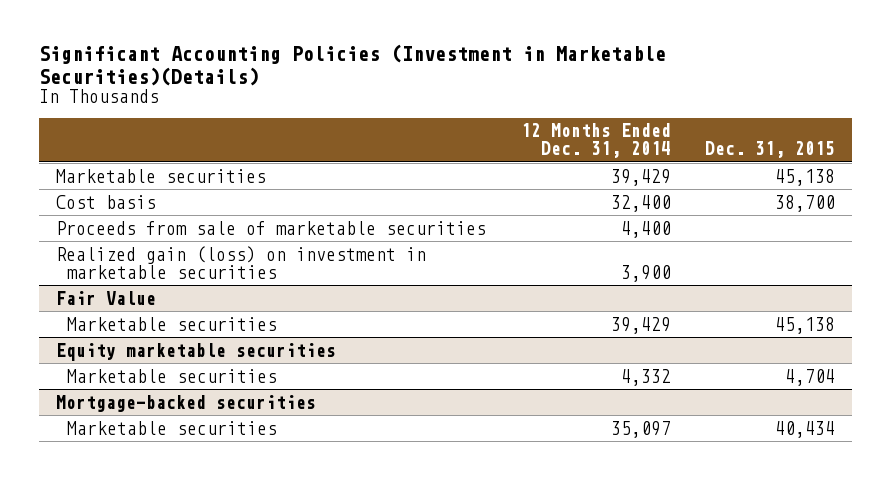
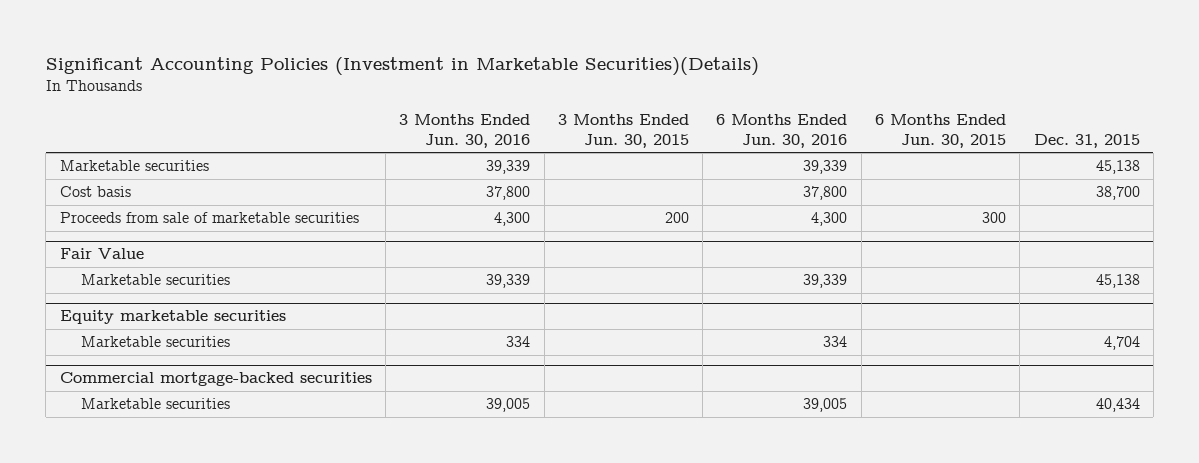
[520,123,671,159] 12 Months Ended Dec. 31, 2014 -> none
none -> [399,113,531,148] 3 Months Ended Jun. 30, 2016
none -> [557,113,689,148] 3 Months Ended Jun. 30, 2015
none -> [716,113,848,148] 6 Months Ended Jun. 30, 2016
none -> [875,113,1007,148] 6 Months Ended Jun. 30, 2015
[56,245,427,279] Realized gain (loss) on investment in marketable securities -> none
[56,394,317,412] Mortgage-backed securities -> [59,372,372,387] Commercial mortgage-backed securities

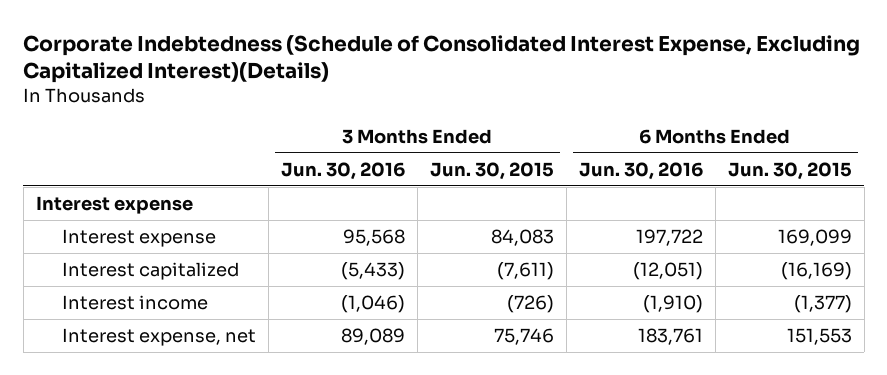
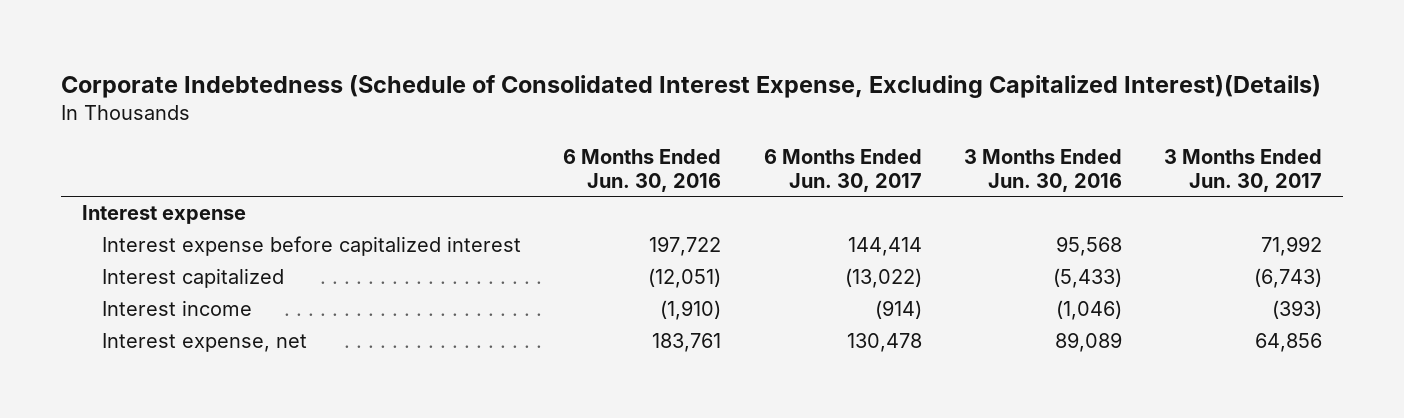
[429,161,554,180] Jun. 30, 2015 -> none
[727,161,852,180] Jun. 30, 2015 -> none
none -> [763,148,922,192] 6 Months Ended Jun. 30, 2017
none -> [1163,148,1322,192] 3 Months Ended Jun. 30, 2017
[61,228,216,247] Interest expense -> [102,236,522,257] Interest expense before capitalized interest

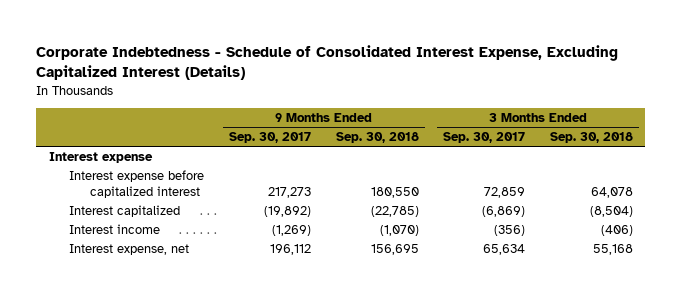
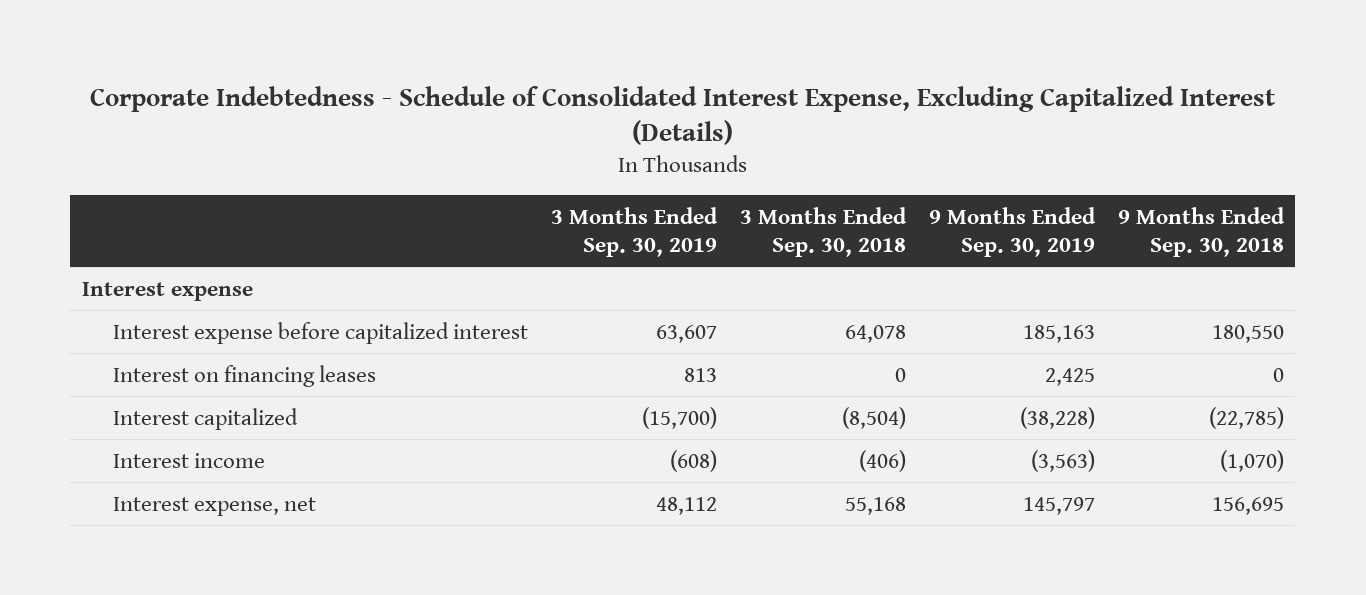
[229,132,312,144] Sep. 30, 2017 -> none
[443,132,526,144] Sep. 30, 2017 -> none
none -> [550,206,718,257] 3 Months Ended Sep. 30, 2019
none -> [928,206,1096,257] 9 Months Ended Sep. 30, 2019
none -> [112,364,376,387] Interest on financing leases

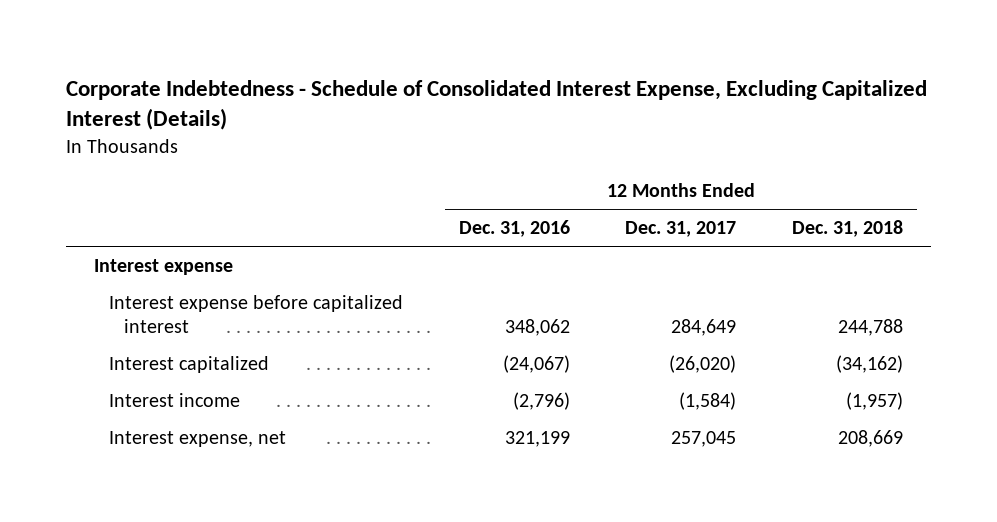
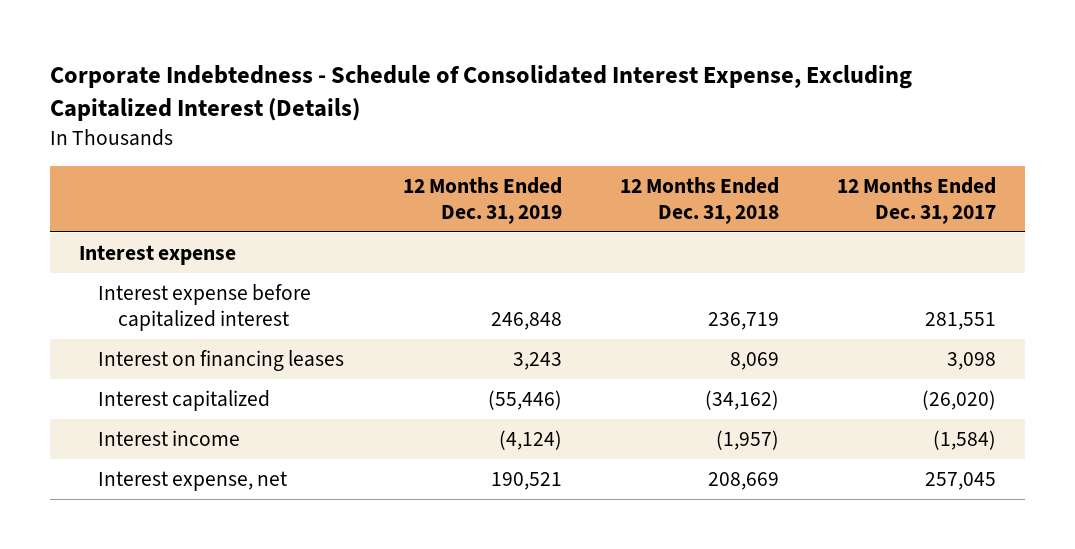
[458,219,570,237] Dec. 31, 2016 -> none
none -> [402,176,562,224] 12 Months Ended Dec. 31, 2019
[671,319,737,337] 284,649 -> [925,312,997,331] 281,551
[837,319,903,337] 244,788 -> [707,312,779,331] 236,719
none -> [98,349,345,371] Interest on financing leases

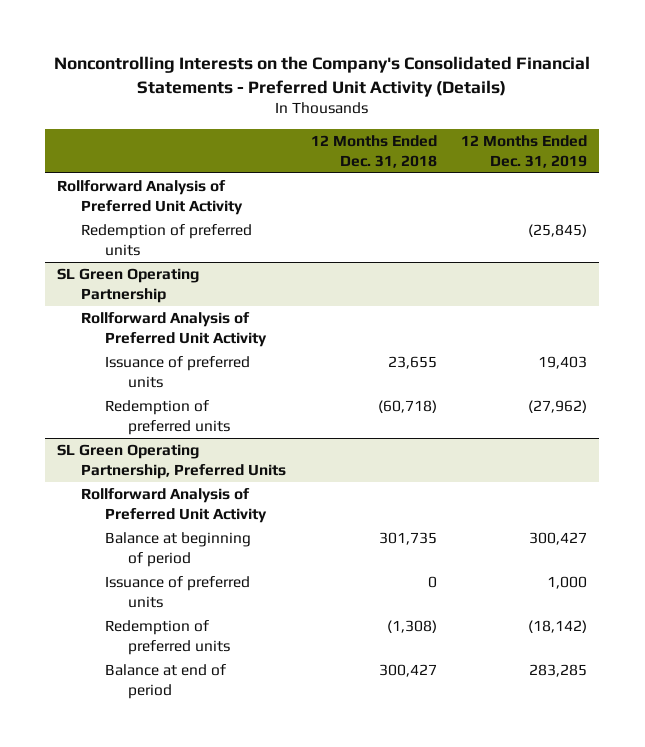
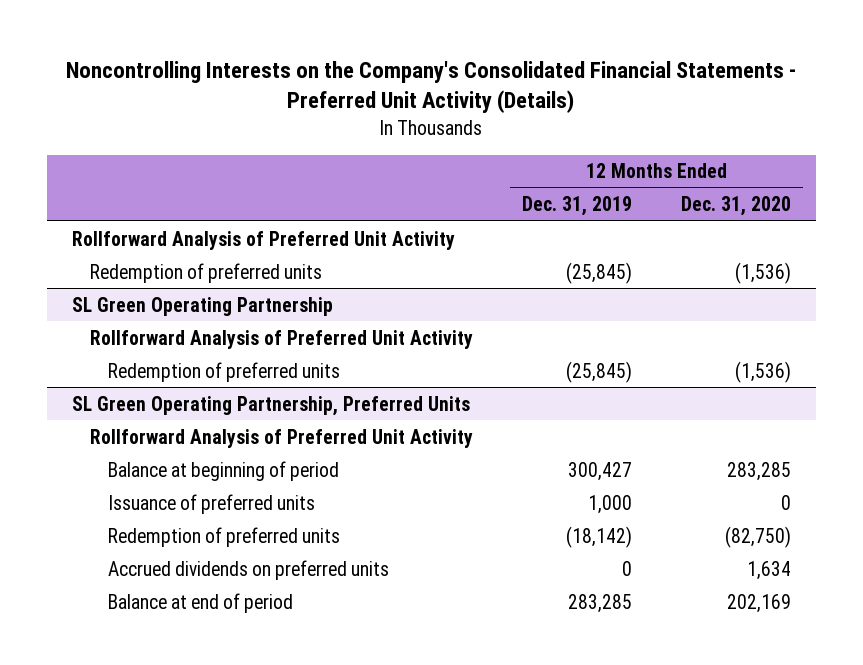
[310,134,437,168] 12 Months Ended Dec. 31, 2018 -> none
none -> [681,196,792,217] Dec. 31, 2020
[104,356,250,388] Issuance of preferred units -> none
[528,400,588,414] (27,962) -> [566,360,633,383] (25,845)
none -> [108,559,390,580] Accrued dividends on preferred units

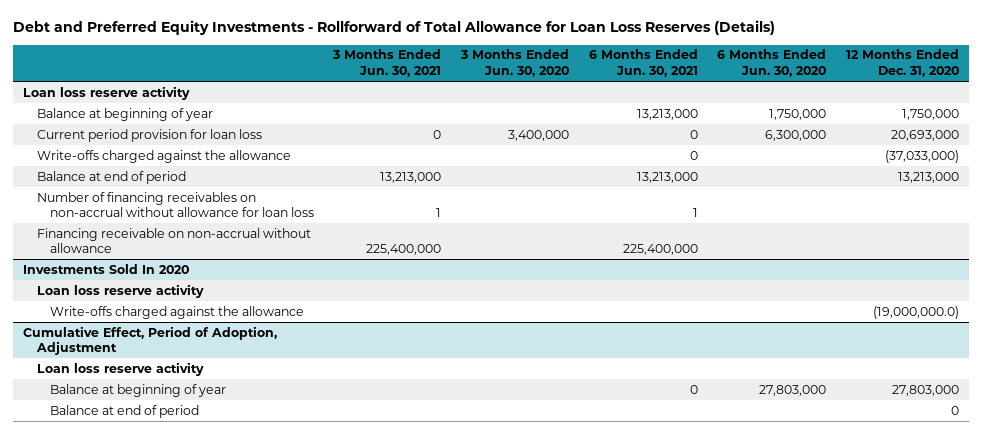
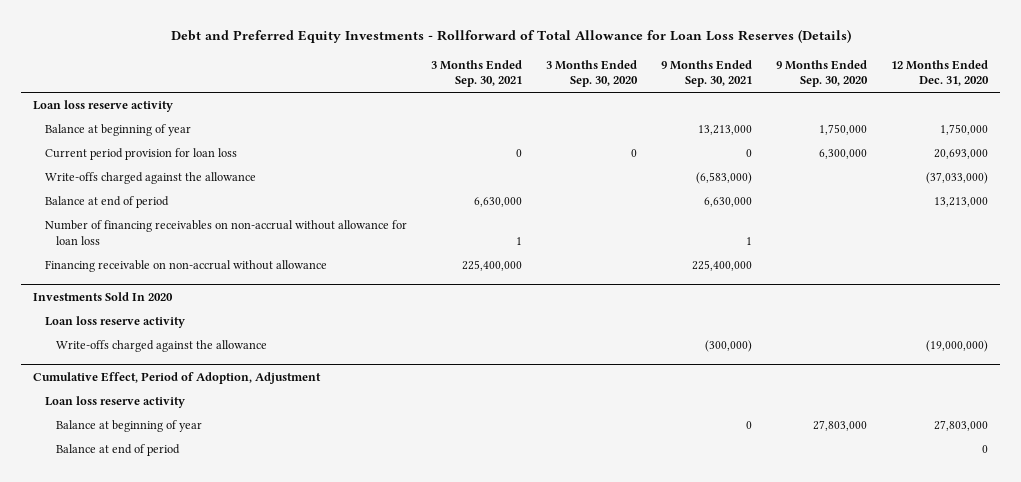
[332,49,442,77] 3 Months Ended Jun. 30, 2021 -> none
[460,49,570,77] 3 Months Ended Jun. 30, 2020 -> none
[588,49,698,77] 6 Months Ended Jun. 30, 2021 -> none
[717,49,827,77] 6 Months Ended Jun. 30, 2020 -> none
none -> [430,59,522,88] 3 Months Ended Sep. 30, 2021
none -> [545,59,638,88] 3 Months Ended Sep. 30, 2020
none -> [660,59,752,88] 9 Months Ended Sep. 30, 2021
none -> [776,59,869,88] 9 Months Ended Sep. 30, 2020
[872,305,959,319] (19,000,000.0) -> [926,340,989,353] (19,000,000)

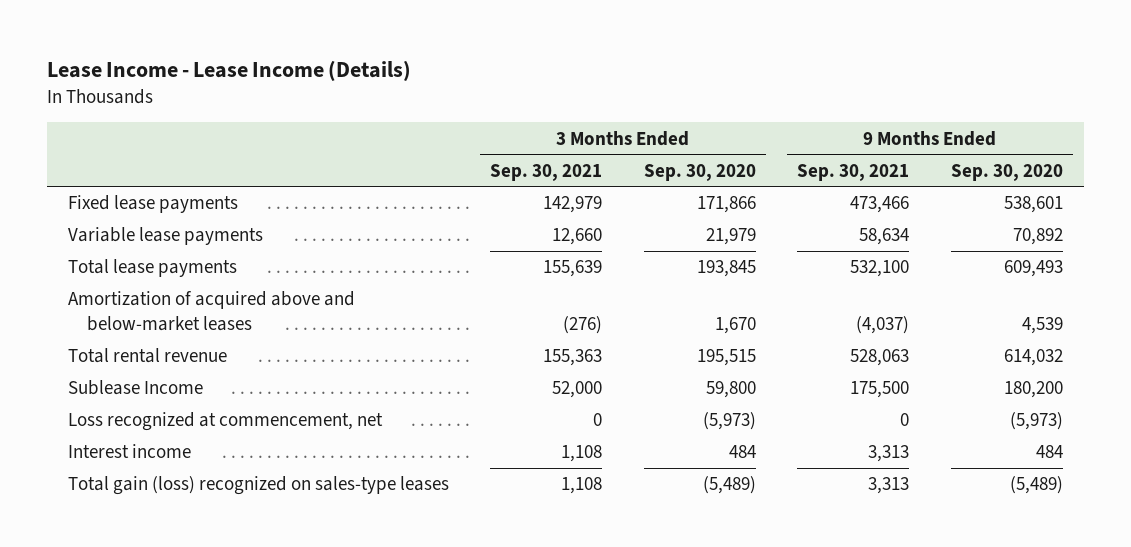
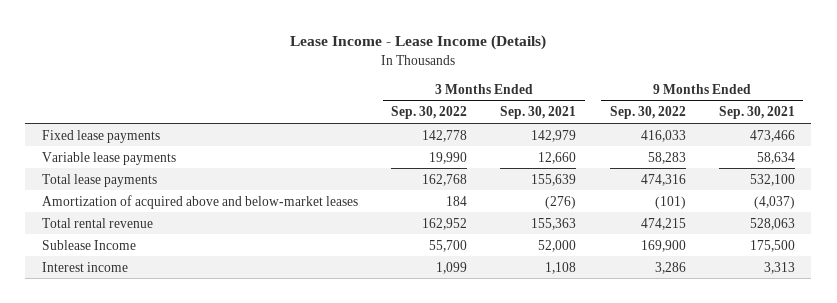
[643,163,756,181] Sep. 30, 2020 -> none
[950,163,1063,181] Sep. 30, 2020 -> none
none -> [391,106,468,120] Sep. 30, 2022
none -> [609,106,686,120] Sep. 30, 2022
[67,412,383,432] Loss recognized at commencement, net -> none
[67,476,449,496] Total gain (loss) recognized on sales-type leases -> none

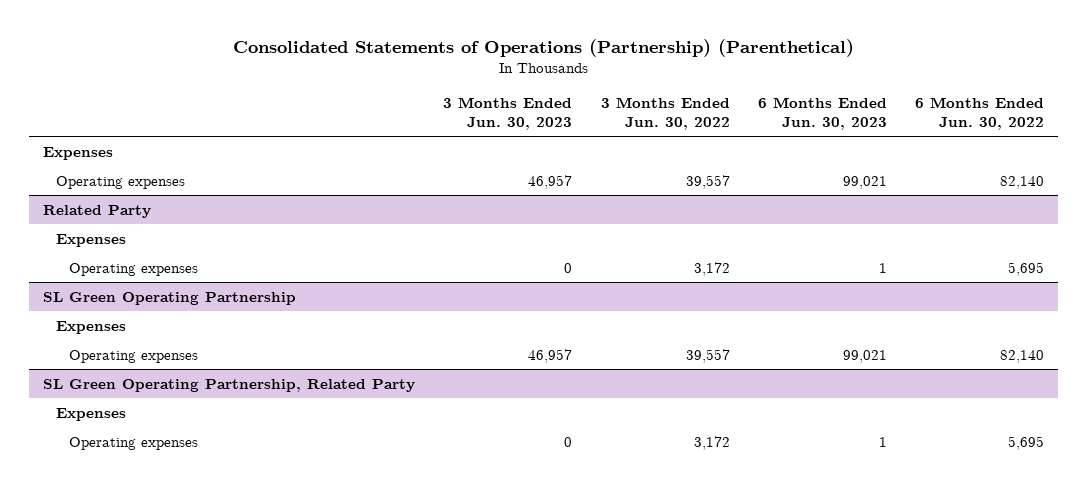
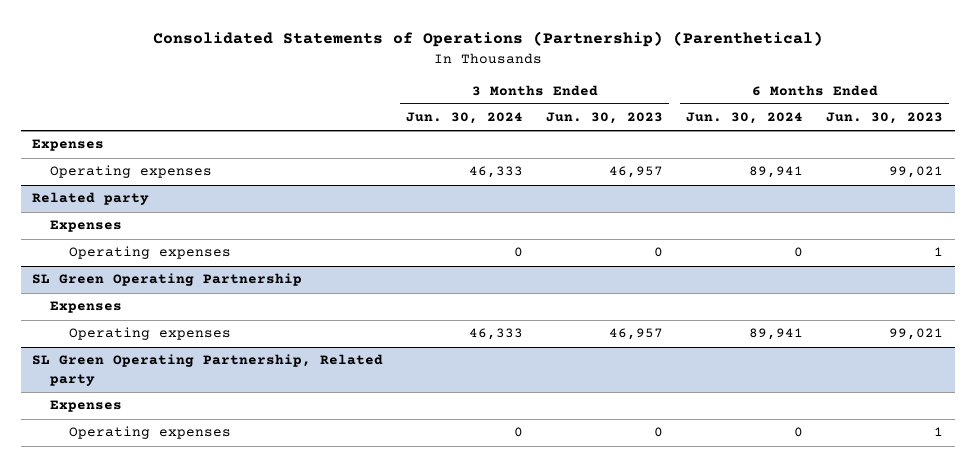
[600,97,730,130] 3 Months Ended Jun. 30, 2022 -> none
[915,97,1045,130] 6 Months Ended Jun. 30, 2022 -> none
none -> [406,112,524,125] Jun. 30, 2024
none -> [686,112,804,125] Jun. 30, 2024
[43,204,152,218] Related Party -> [32,192,150,206] Related party
[43,378,416,392] SL Green Operating Partnership, Related Party -> [32,354,384,387] SL Green Operating Partnership, Related party

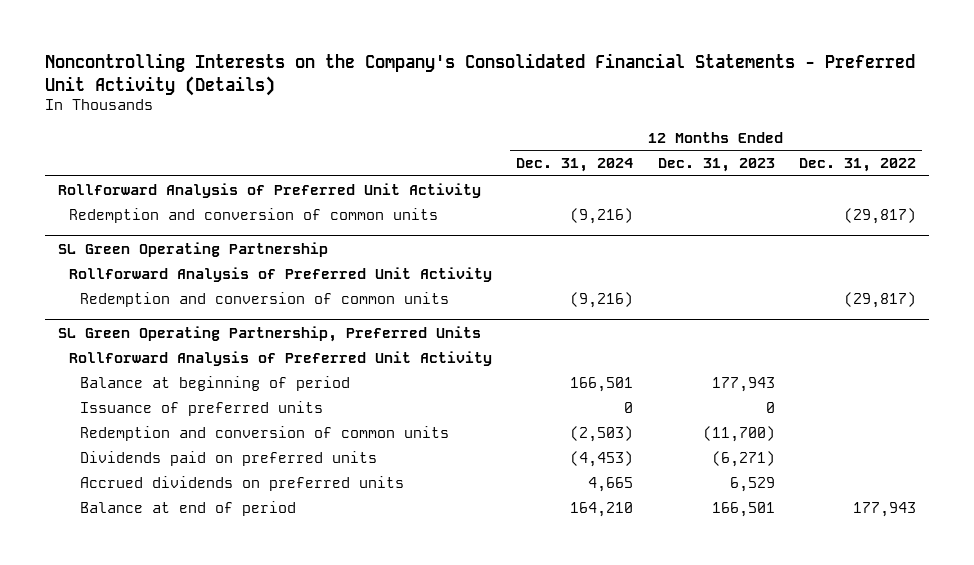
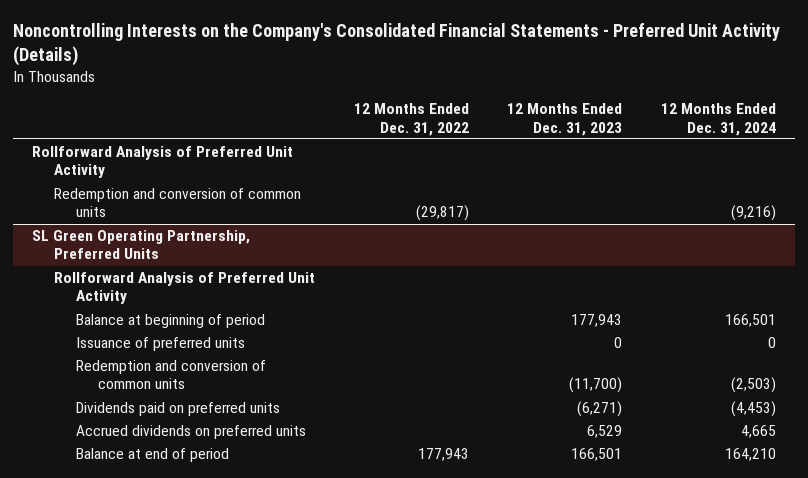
[57,241,328,257] SL Green Operating Partnership -> none
[68,266,492,282] Rollforward Analysis of Preferred Unit Activity -> none
[80,291,450,307] Redemption and conversion of common units -> none

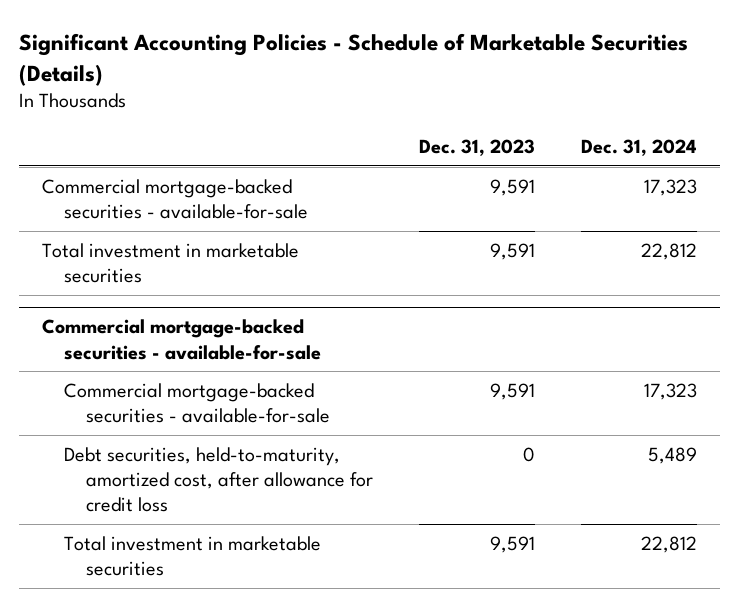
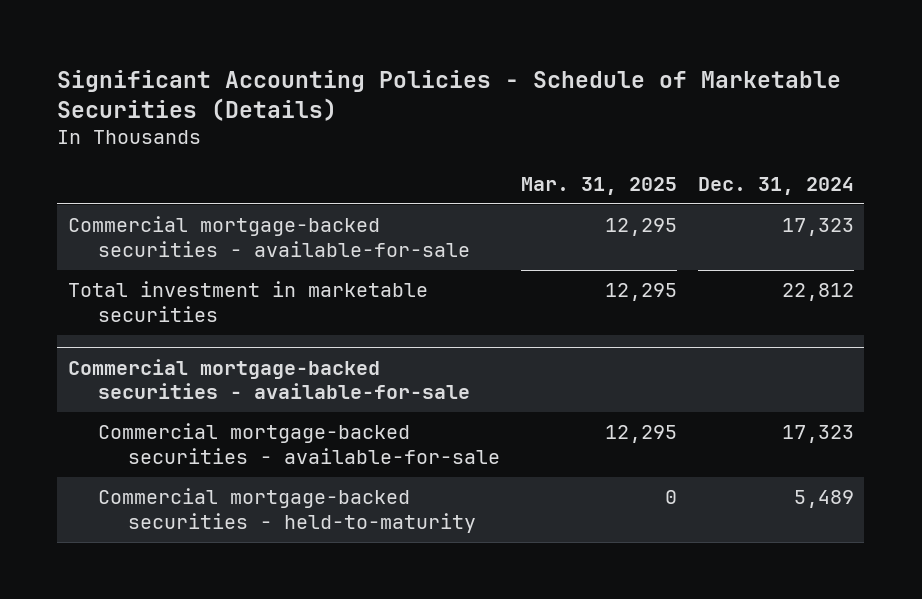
[419,139,536,157] Dec. 31, 2023 -> none
none -> [520,176,677,195] Mar. 31, 2025
[64,535,322,577] Total investment in marketable securities -> none
[64,446,374,513] Debt securities, held-to-maturity, amortized cost, after allowance for credit loss -> [97,488,476,533] Commercial mortgage-backed securities - held-to-maturity

